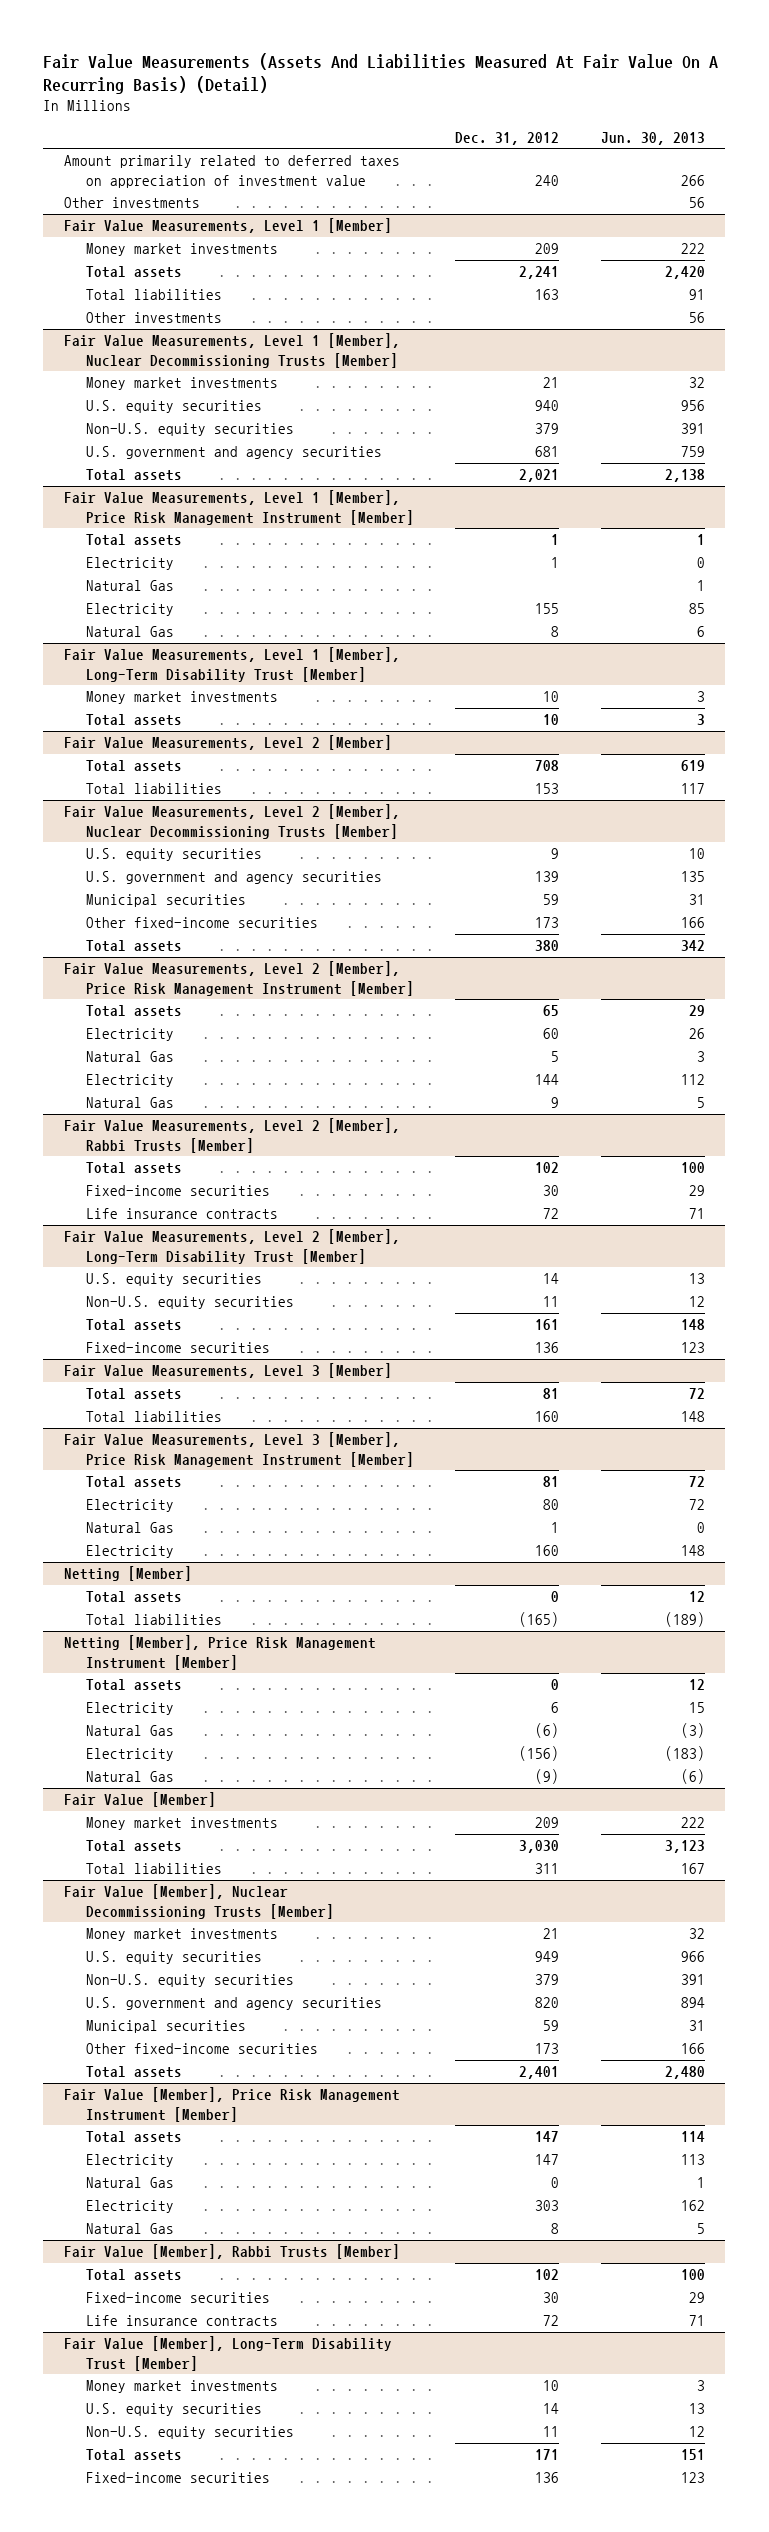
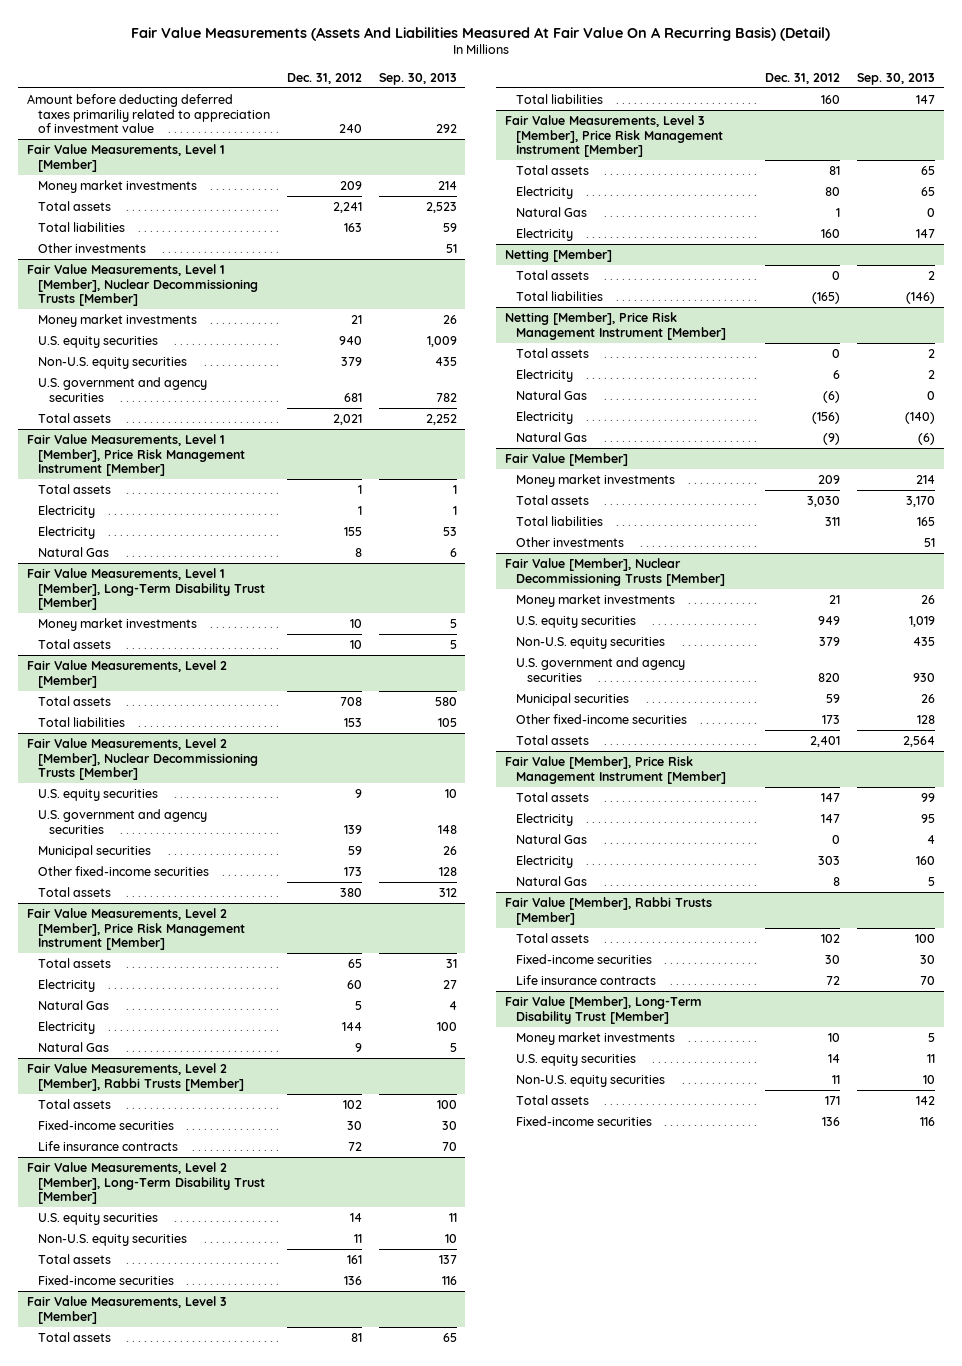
[600,131,705,145] Jun. 30, 2013 -> none
none -> [378,72,457,85] Sep. 30, 2013
[64,197,201,209] Other investments -> none
[64,155,401,188] Amount primarily related to deferred taxes on appreciation of investment value -> [26,93,271,134] Amount before deducting deferred taxes primariliy related to appreciation of investment value
[85,580,174,592] Natural Gas -> none
none -> [516,536,625,547] Other investments

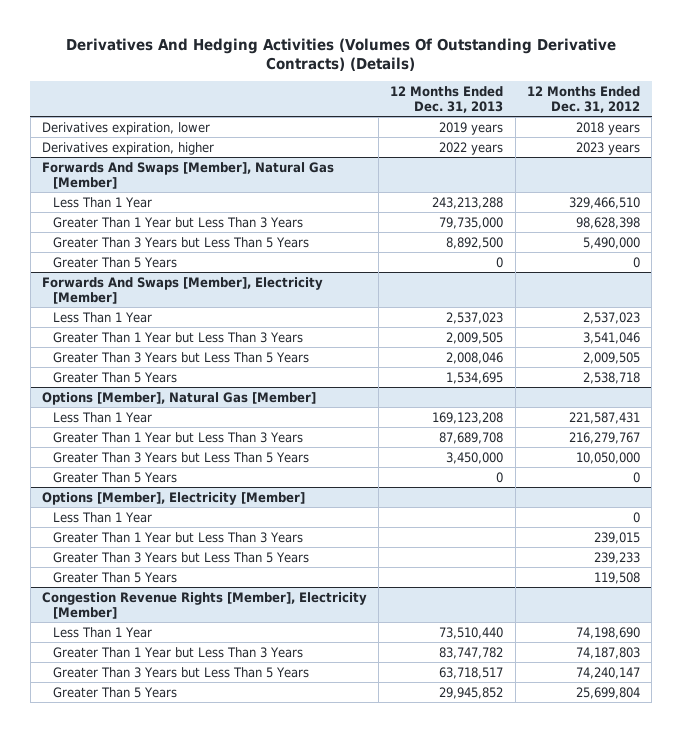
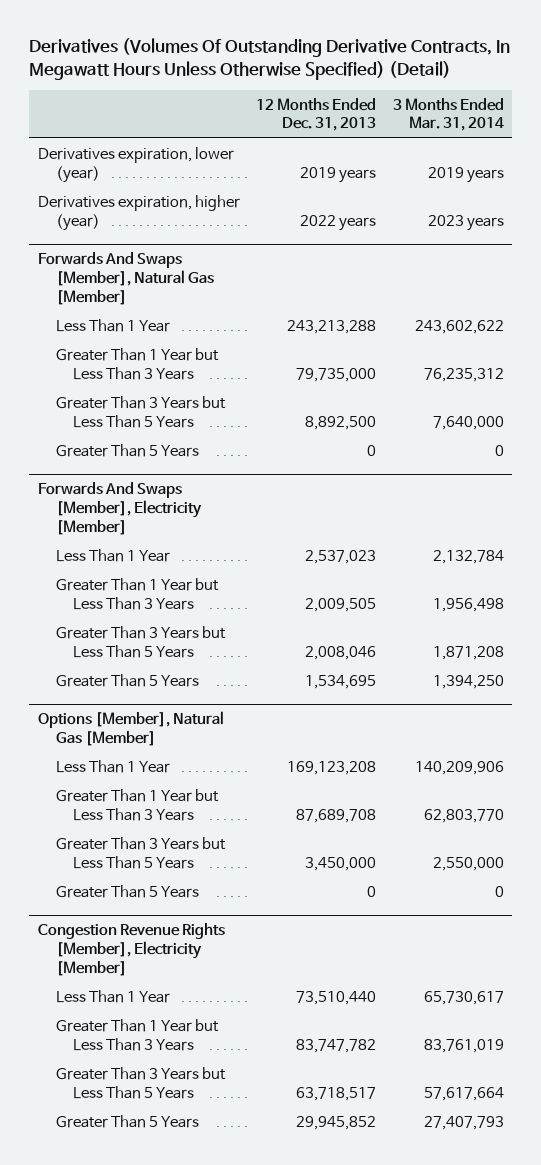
[65,37,616,71] Derivatives And Hedging Activities (Volumes Of Outstanding Derivative Contracts) (Details) -> [29,38,511,81] Derivatives (Volumes Of Outstanding Derivative Contracts, In Megawatt Hours Unless Otherwise Specified) (Detail)
[526,85,640,113] 12 Months Ended Dec. 31, 2012 -> none
none -> [392,97,504,132] 3 Months Ended Mar. 31, 2014
[41,121,210,135] Derivatives expiration, lower -> [37,146,234,183] Derivatives expiration, lower (year)
[41,141,214,155] Derivatives expiration, higher -> [37,194,240,231] Derivatives expiration, higher (year)
[41,491,305,505] Options [Member], Electricity [Member] -> none
[53,511,153,523] Less Than 1 Year -> none
[53,531,304,543] Greater Than 1 Year but Less Than 3 Years -> none
[53,551,310,563] Greater Than 3 Years but Less Than 5 Years -> none
[53,571,178,583] Greater Than 5 Years -> none

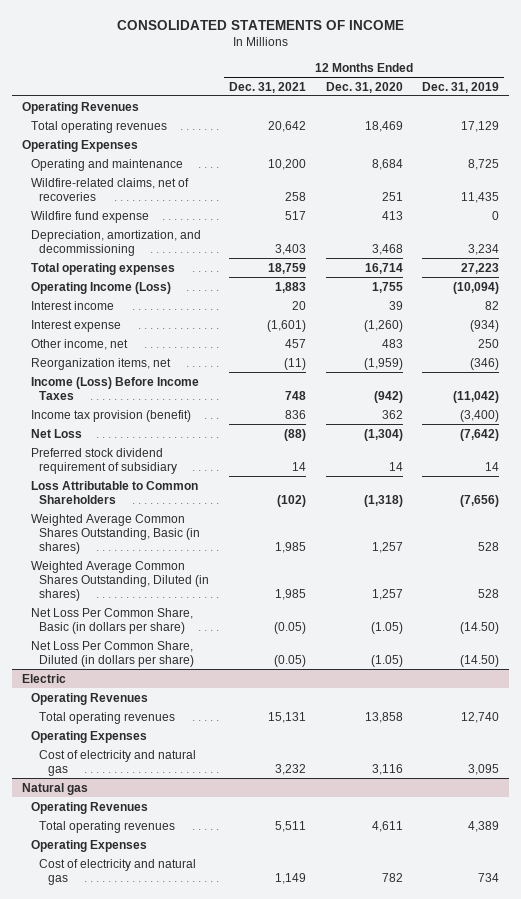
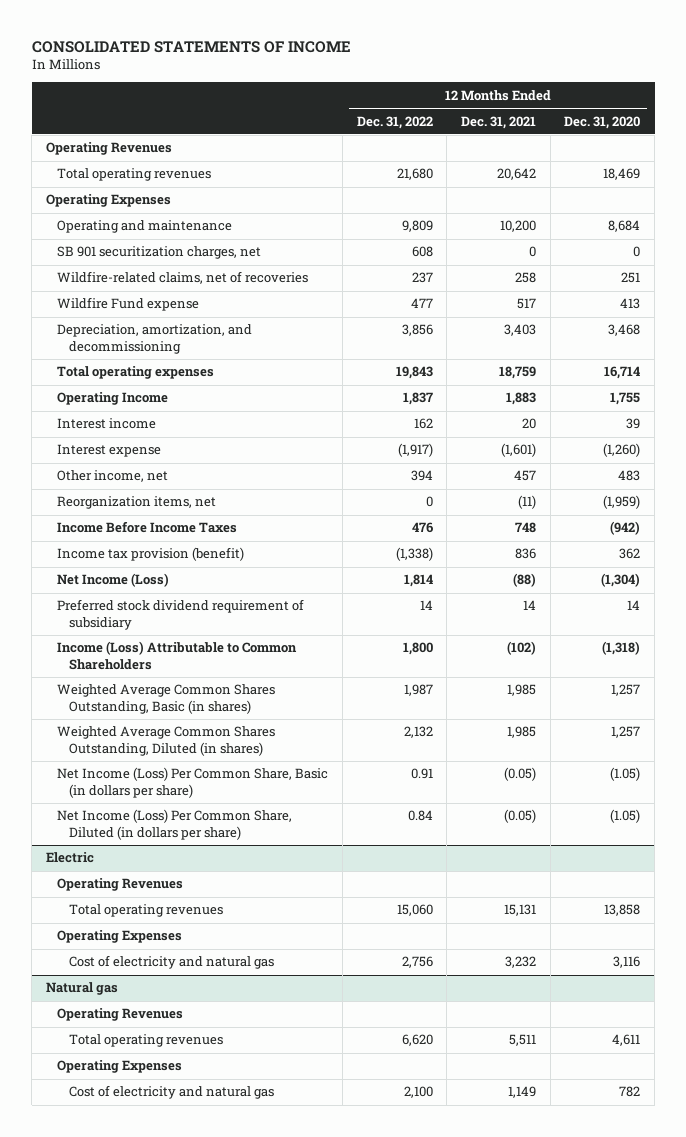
[422,81,500,93] Dec. 31, 2019 -> none
none -> [356,115,433,129] Dec. 31, 2022
none -> [57,246,262,260] SB 901 securitization charges, net
[30,210,149,223] Wildfire fund expense -> [57,297,200,312] Wildfire Fund expense
[30,281,171,294] Operating Income (Loss) -> [57,392,169,406] Operating Income
[30,376,199,400] Income (Loss) Before Income Taxes -> [57,521,238,534] Income Before Income Taxes
[30,428,82,438] Net Loss -> [57,573,170,588] Net Income (Loss)
[30,480,198,504] Loss Attributable to Common Shareholders -> [57,641,298,671] Income (Loss) Attributable to Common Shareholders
[30,607,193,634] Net Loss Per Common Share, Basic (in dollars per share) -> [57,767,329,799] Net Income (Loss) Per Common Share, Basic (in dollars per share)
[30,640,195,667] Net Loss Per Common Share, Diluted (in dollars per share) -> [57,809,293,841] Net Income (Loss) Per Common Share, Diluted (in dollars per share)

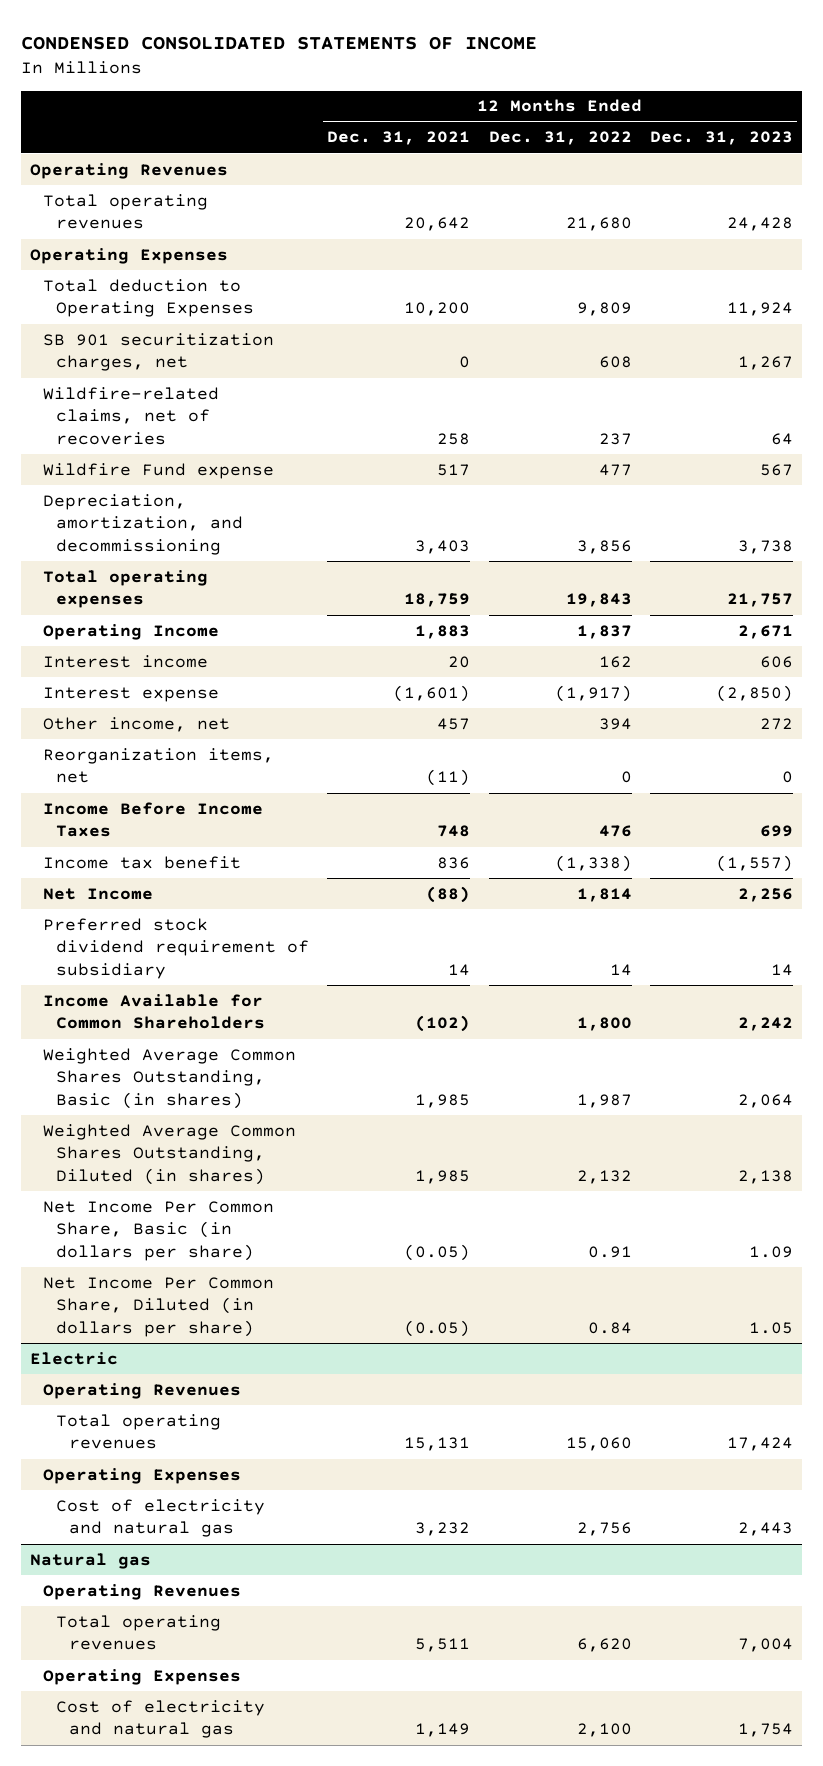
[31,40,351,53] CONSOLIDATED STATEMENTS OF INCOME -> [20,35,537,50] CONDENSED CONSOLIDATED STATEMENTS OF INCOME
[564,115,641,129] Dec. 31, 2020 -> none
none -> [649,131,793,146] Dec. 31, 2023
[57,220,233,234] Operating and maintenance -> [43,278,255,318] Total deduction to Operating Expenses
[57,547,245,562] Income tax provision (benefit) -> [43,855,242,869] Income tax benefit
[57,573,170,588] Net Income (Loss) -> [43,887,154,900] Net Income
[57,641,298,671] Income (Loss) Attributable to Common Shareholders -> [43,993,266,1030] Income Available for Common Shareholders
[57,767,329,799] Net Income (Loss) Per Common Share, Basic (in dollars per share) -> [43,1200,275,1261] Net Income Per Common Share, Basic (in dollars per share)
[57,809,293,841] Net Income (Loss) Per Common Share, Diluted (in dollars per share) -> [43,1276,275,1337] Net Income Per Common Share, Diluted (in dollars per share)

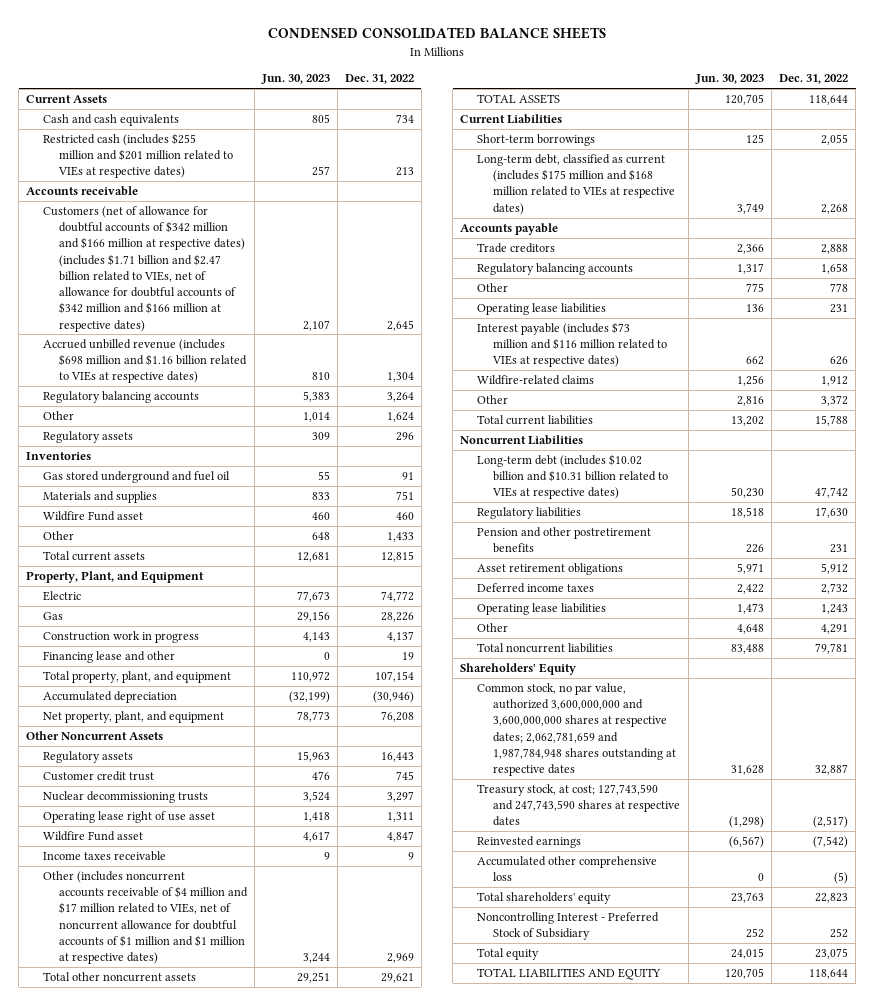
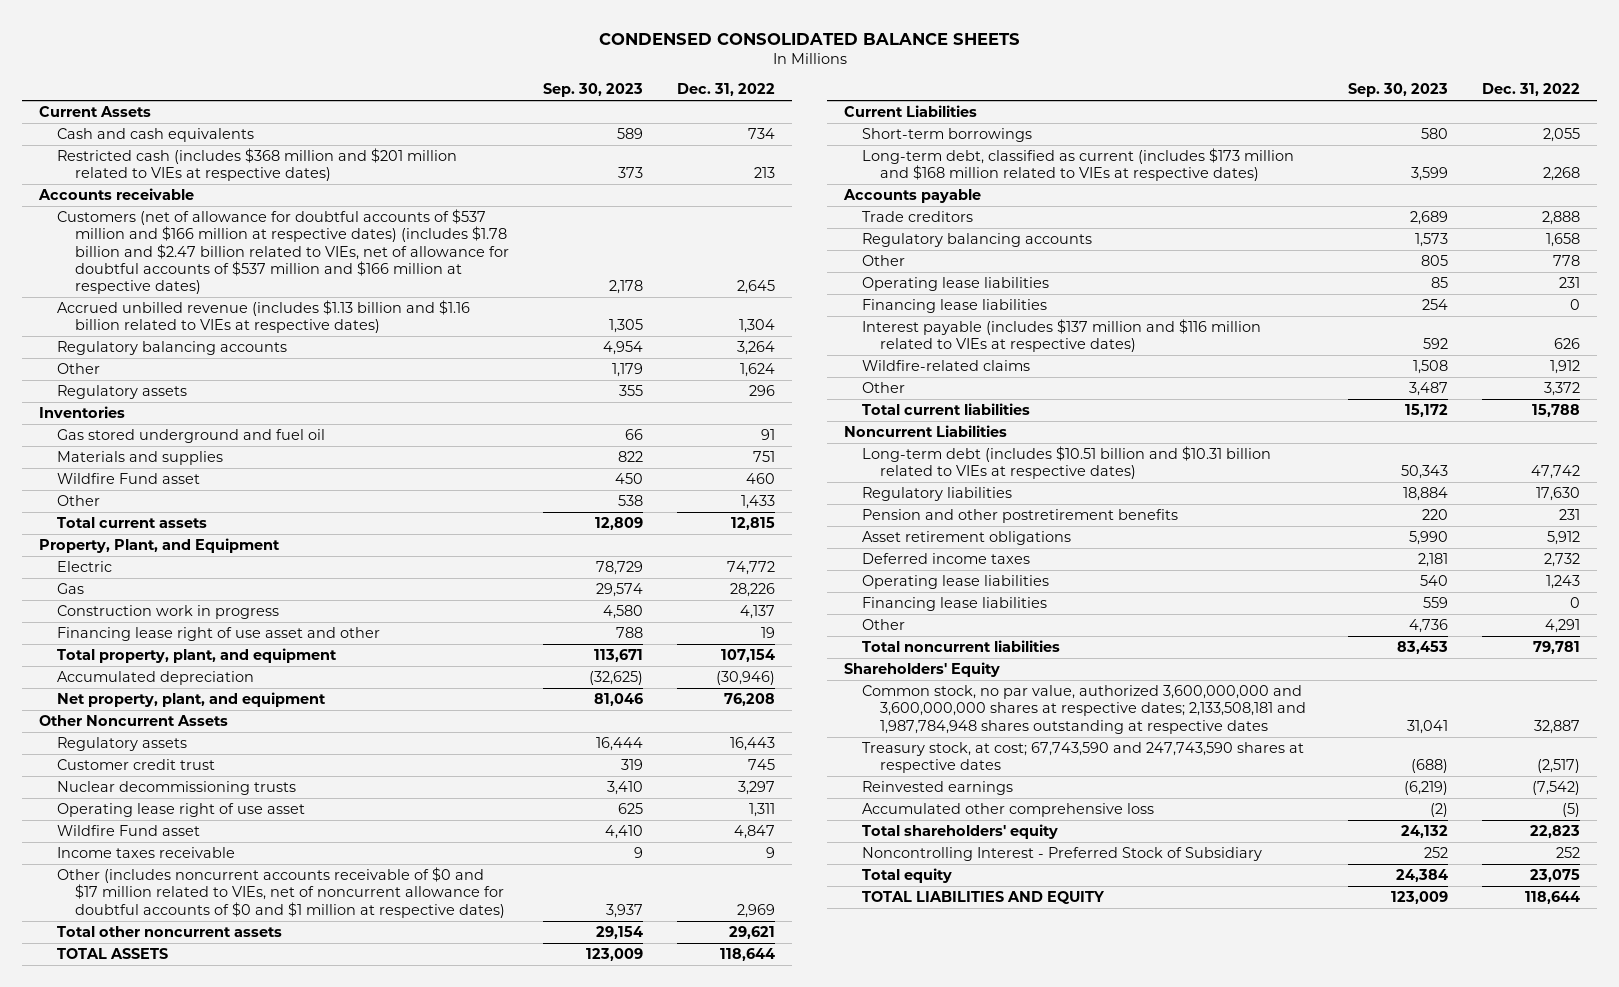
[261,74,331,85] Jun. 30, 2023 -> none
none -> [542,83,643,98] Sep. 30, 2023
[42,133,234,179] Restricted cash (includes $255 million and $201 million related to VIEs at respective dates) -> [57,148,458,182] Restricted cash (includes $368 million and $201 million related to VIEs at respective dates)
[42,206,246,332] Customers (net of allowance for doubtful accounts of $342 million and $166 million at respective dates) (includes $1.71 billion and $2.47 billion related to VIEs, net of allowance for doubtful accounts of $342 million and $166 million at respective dates) -> [57,209,509,295] Customers (net of allowance for doubtful accounts of $537 million and $166 million at respective dates) (includes $1.78 billion and $2.47 billion related to VIEs, net of allowance for doubtful accounts of $537 million and $166 million at respective dates)
[42,339,248,384] Accrued unbilled revenue (includes $698 million and $1.16 billion related to VIEs at respective dates) -> [57,300,471,334] Accrued unbilled revenue (includes $1.13 billion and $1.16 billion related to VIEs at respective dates)
[42,651,175,664] Financing lease and other -> [57,627,381,642] Financing lease right of use asset and other
[42,871,249,965] Other (includes noncurrent accounts receivable of $4 million and $17 million related to VIEs, net of noncurrent allowance for doubtful accounts of $1 million and $1 million at respective dates) -> [57,867,505,918] Other (includes noncurrent accounts receivable of $0 and $17 million related to VIEs, net of noncurrent allowance for doubtful accounts of $0 and $1 million at respective dates)
[476,154,676,215] Long-term debt, classified as current (includes $175 million and $168 million related to VIEs at respective dates) -> [862,148,1295,182] Long-term debt, classified as current (includes $173 million and $168 million related to VIEs at respective dates)
none -> [862,299,1048,314] Financing lease liabilities
[476,322,668,368] Interest payable (includes $73 million and $116 million related to VIEs at respective dates) -> [862,319,1262,353] Interest payable (includes $137 million and $116 million related to VIEs at respective dates)
[476,454,669,500] Long-term debt (includes $10.02 billion and $10.31 billion related to VIEs at respective dates) -> [862,446,1272,480] Long-term debt (includes $10.51 billion and $10.31 billion related to VIEs at respective dates)
none -> [862,597,1048,612] Financing lease liabilities
[476,683,677,777] Common stock, no par value, authorized 3,600,000,000 and 3,600,000,000 shares at respective dates; 2,062,781,659 and 1,987,784,948 shares outstanding at respective dates -> [862,685,1306,734] Common stock, no par value, authorized 3,600,000,000 and 3,600,000,000 shares at respective dates; 2,133,508,181 and 1,987,784,948 shares outstanding at respective dates
[476,784,681,827] Treasury stock, at cost; 127,743,590 and 247,743,590 shares at respective dates -> [862,742,1305,774] Treasury stock, at cost; 67,743,590 and 247,743,590 shares at respective dates

